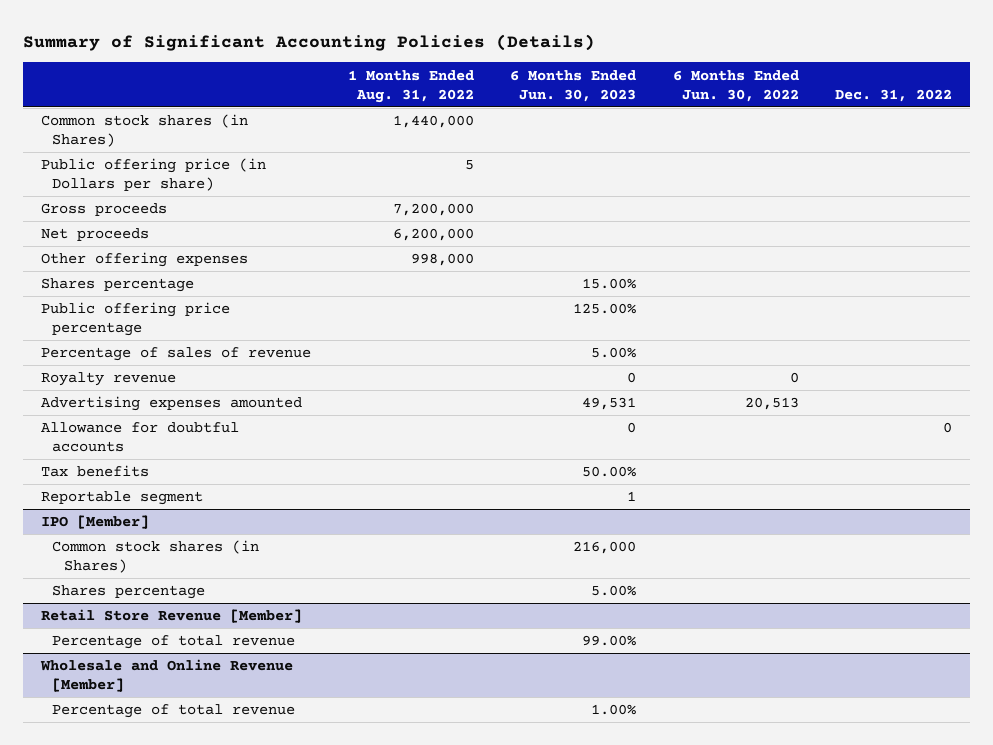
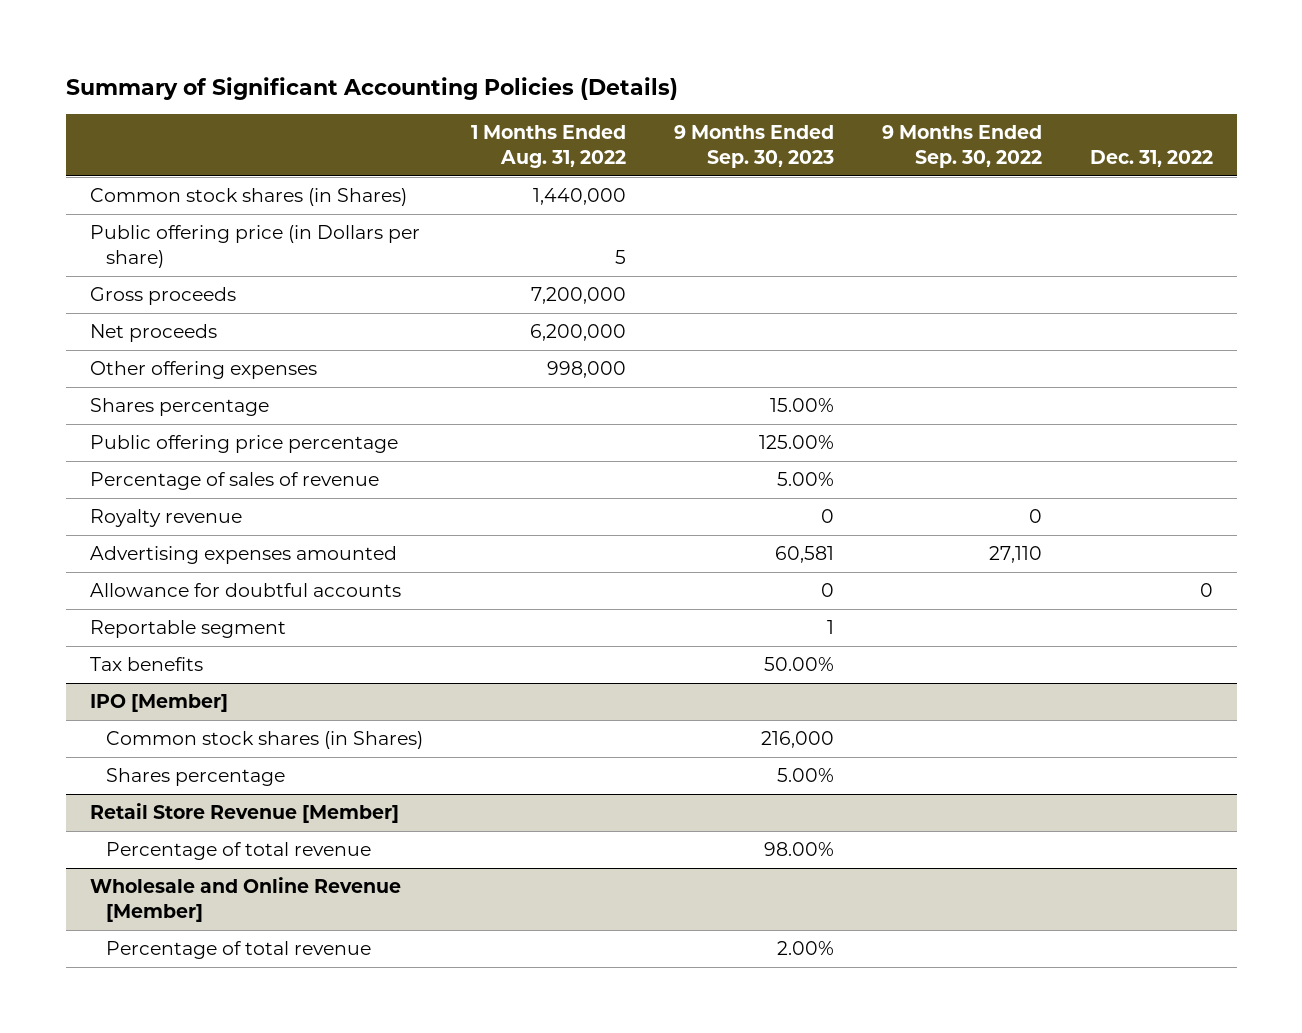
[510,69,637,102] 6 Months Ended Jun. 30, 2023 -> none
[672,69,799,102] 6 Months Ended Jun. 30, 2022 -> none
none -> [674,125,835,169] 9 Months Ended Sep. 30, 2023
none -> [882,125,1043,169] 9 Months Ended Sep. 30, 2022
[41,465,150,478] Tax benefits -> [89,657,203,672] Tax benefits

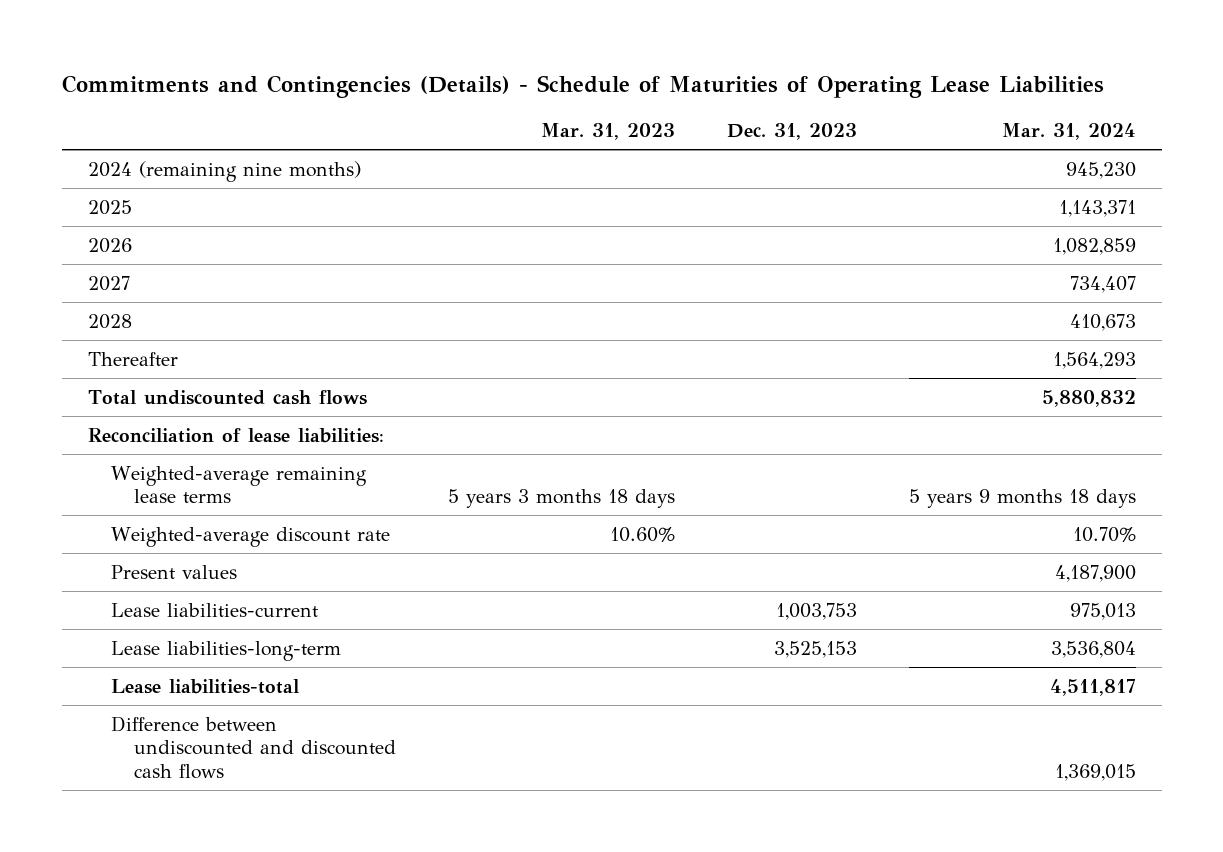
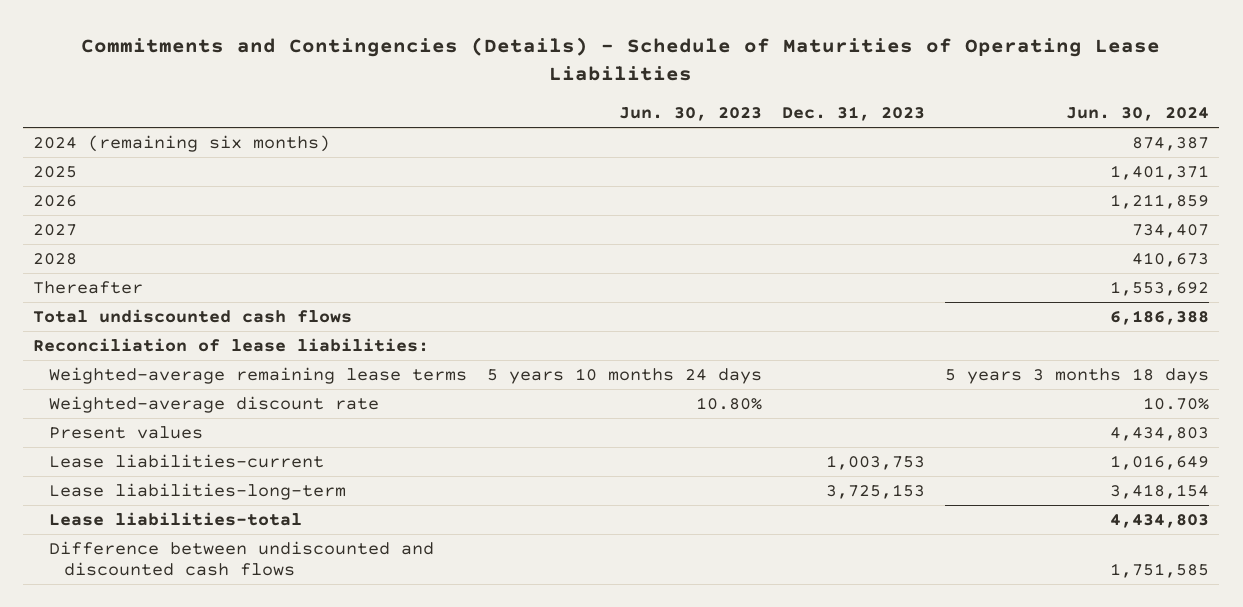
[540,123,675,141] Mar. 31, 2023 -> none
[1001,123,1136,141] Mar. 31, 2024 -> none
none -> [619,107,763,122] Jun. 30, 2023
none -> [1066,107,1210,122] Jun. 30, 2024
[87,160,361,182] 2024 (remaining nine months) -> [33,134,331,152] 2024 (remaining six months)
[773,640,857,658] 3,525,153 -> [826,483,926,499] 3,725,153

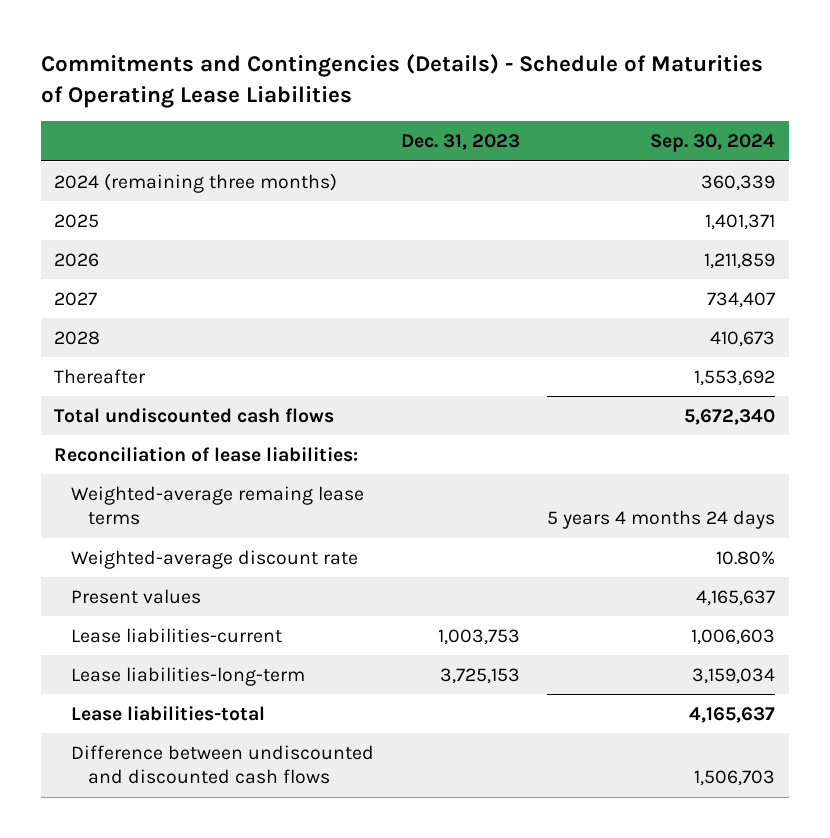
[619,107,763,122] Jun. 30, 2023 -> none
[1066,107,1210,122] Jun. 30, 2024 -> none
none -> [650,134,776,153] Sep. 30, 2024
[33,134,331,152] 2024 (remaining six months) -> [54,172,338,193] 2024 (remaining three months)
[48,366,467,384] Weighted-average remaining lease terms -> [71,485,365,526] Weighted-average remaing lease terms

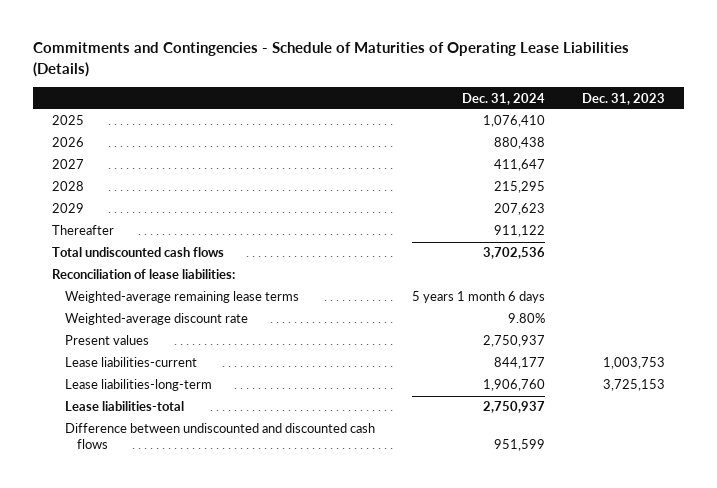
[40,54,763,108] Commitments and Contingencies (Details) - Schedule of Maturities of Operating Lease Liabilities -> [33,42,630,77] Commitments and Contingencies - Schedule of Maturities of Operating Lease Liabilities (Details)
[650,134,776,153] Sep. 30, 2024 -> none
none -> [461,92,545,105] Dec. 31, 2024
[54,172,338,193] 2024 (remaining three months) -> none
none -> [51,203,84,214] 2029
[71,485,365,526] Weighted-average remaing lease terms -> [64,291,299,304] Weighted-average remaining lease terms

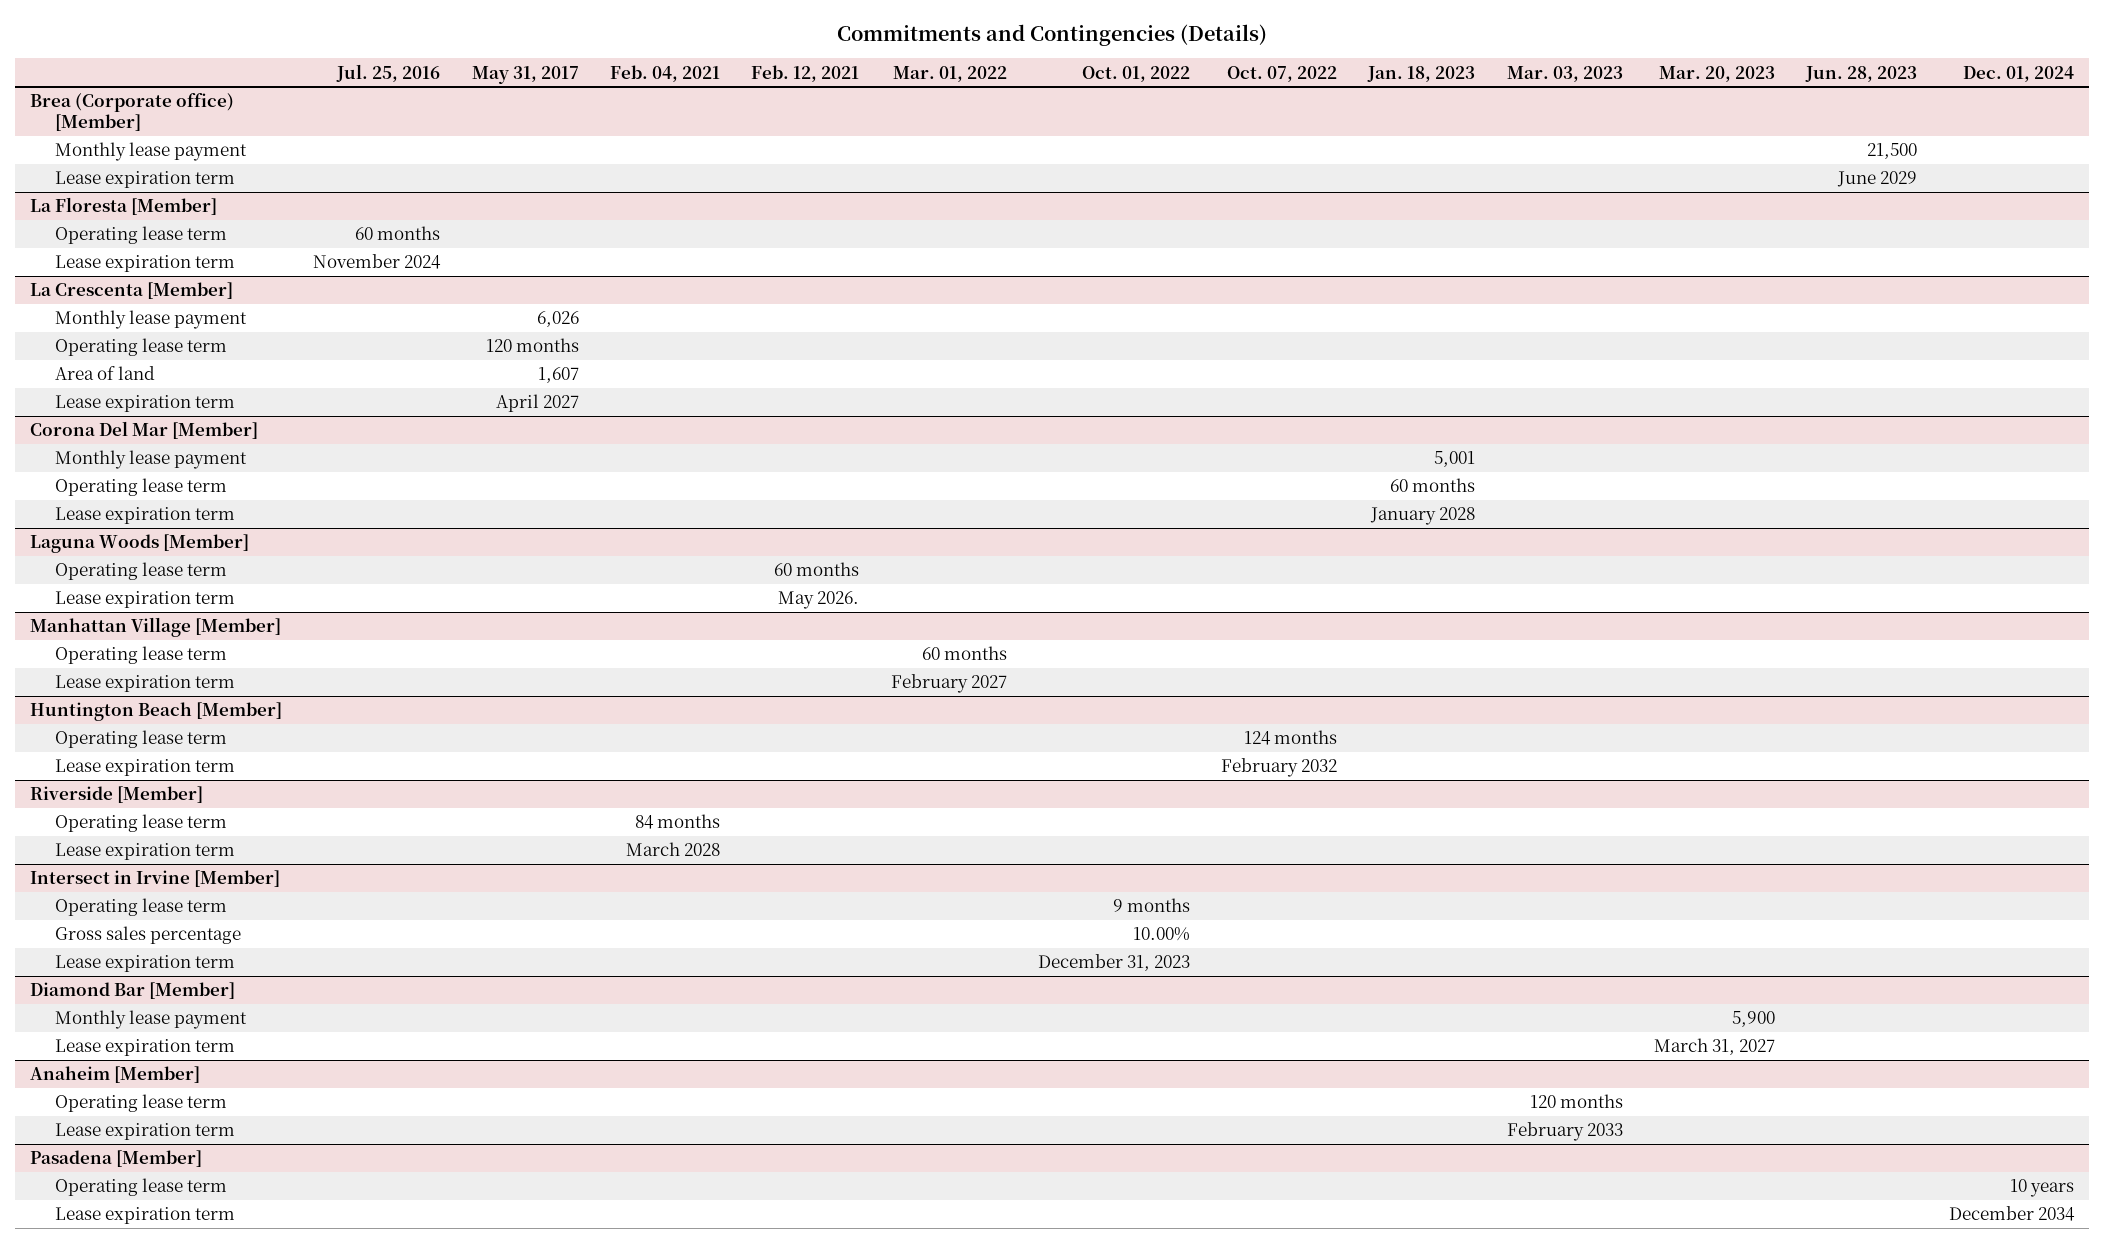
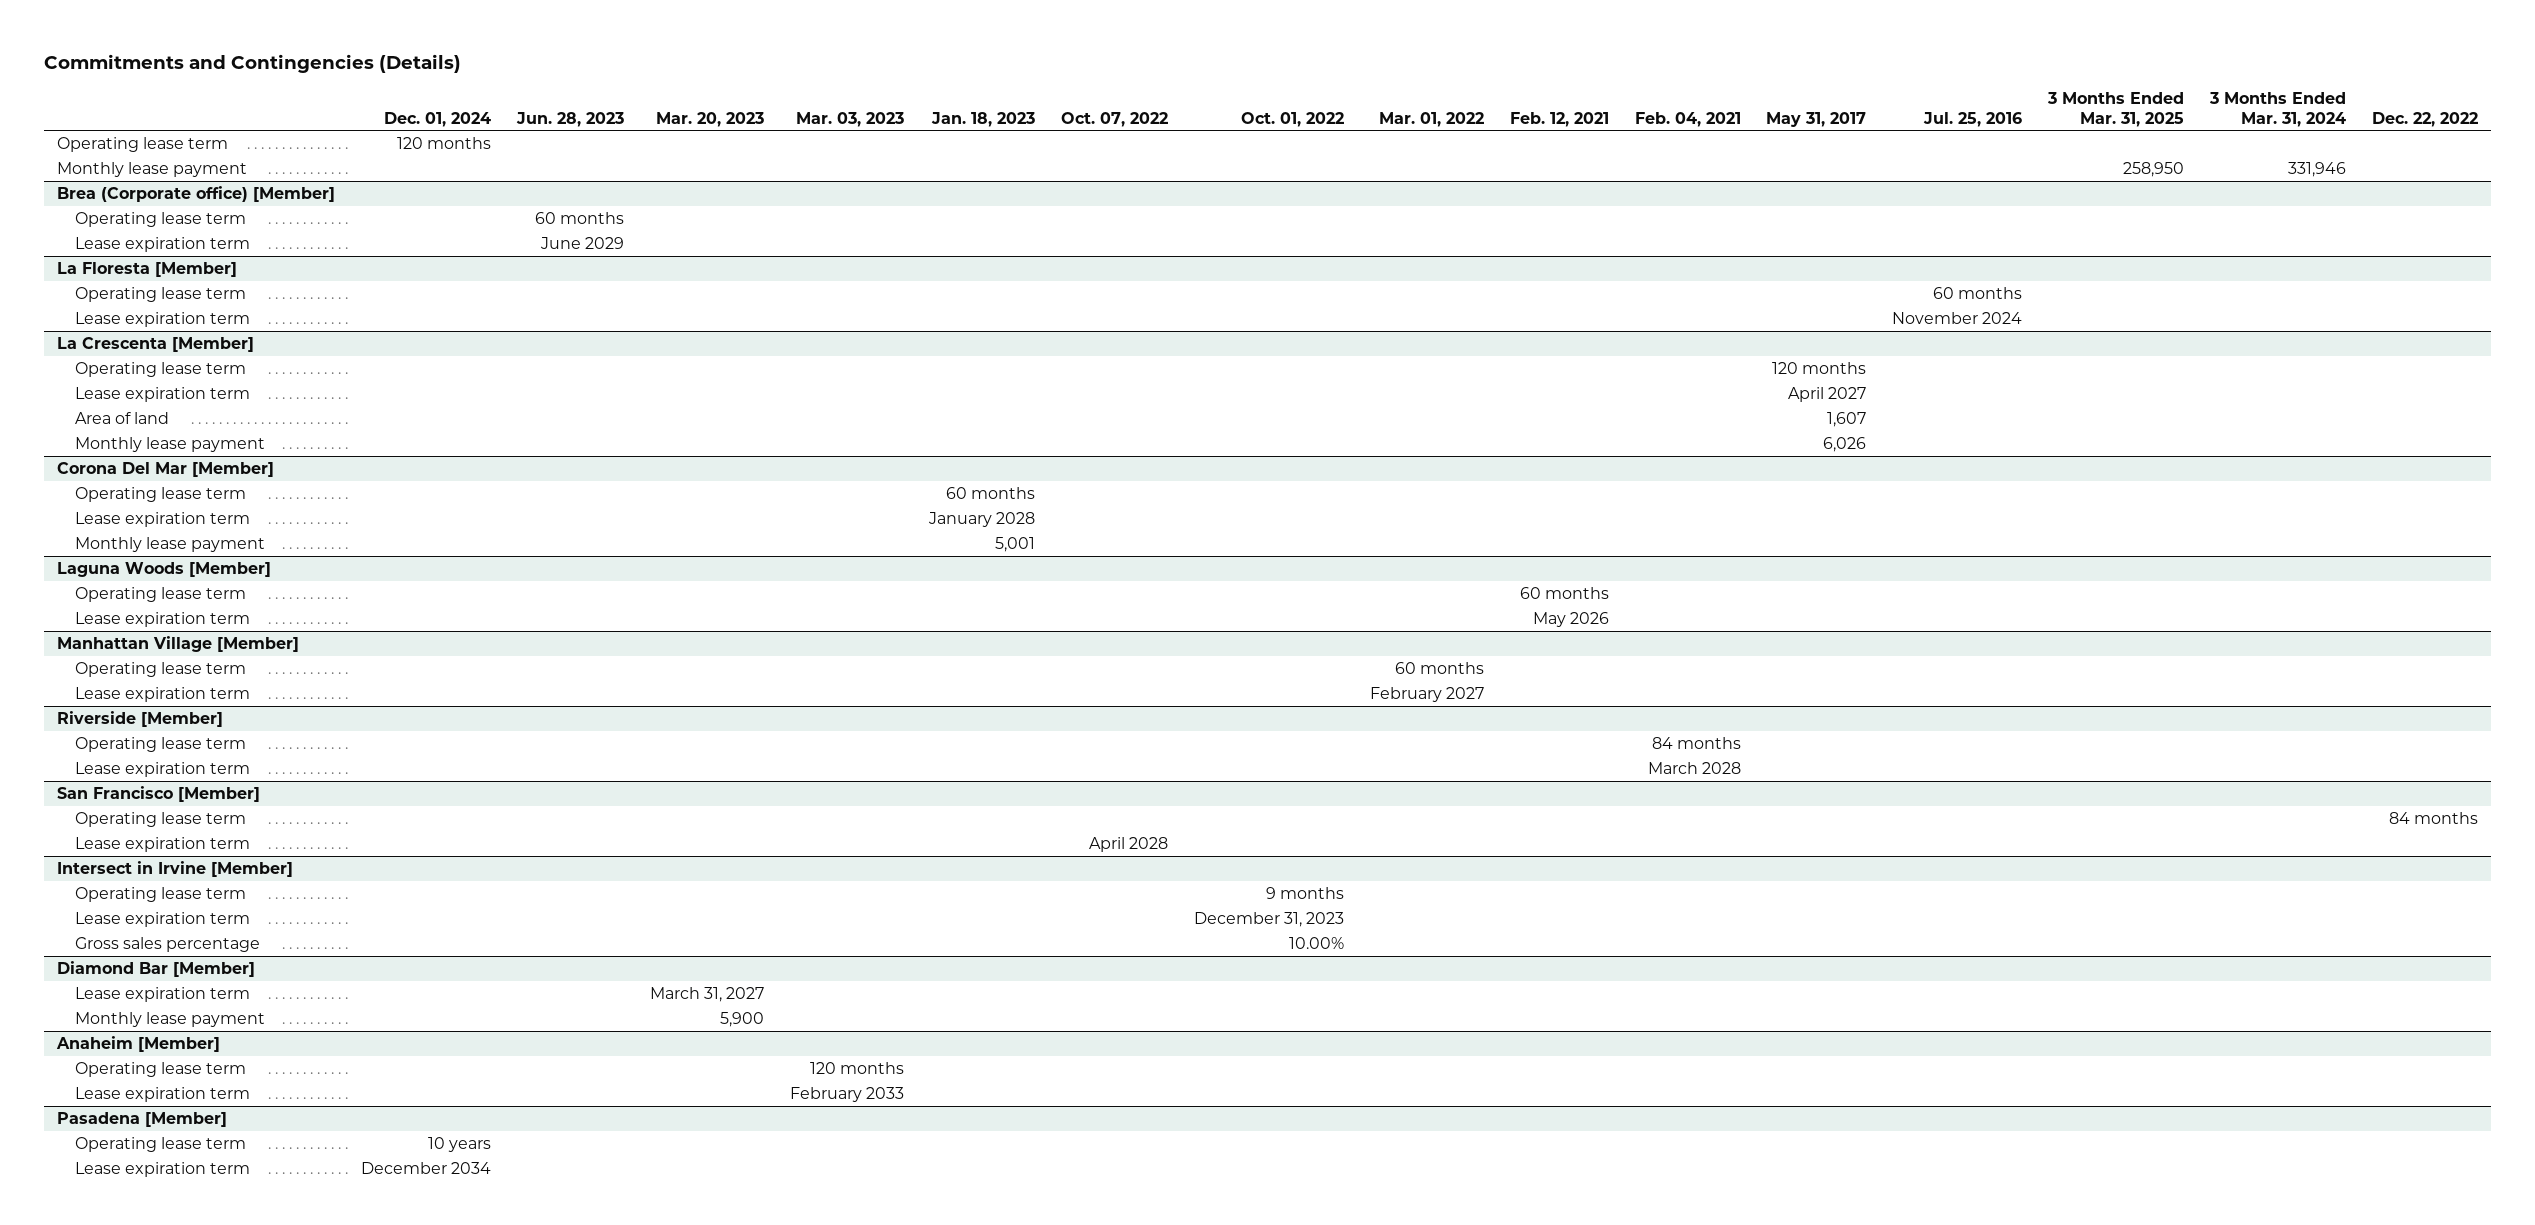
none -> [2047,91,2185,127] 3 Months Ended Mar. 31, 2025
none -> [2209,91,2347,127] 3 Months Ended Mar. 31, 2024
none -> [2371,111,2478,127] Dec. 22, 2022
none -> [57,137,229,153] Operating lease term
none -> [57,162,248,178] Monthly lease payment
[55,142,248,162] Monthly lease payment -> none
none -> [74,212,246,228] Operating lease term
[55,366,156,381] Area of land -> [74,412,169,425] Area of land
[55,310,248,330] Monthly lease payment -> [74,437,265,453] Monthly lease payment
[55,450,248,470] Monthly lease payment -> [74,537,265,553] Monthly lease payment
[778,591,860,610] May 2026. -> [1532,612,1609,628] May 2026
[30,702,283,722] Huntington Beach [Member] -> none
[55,730,228,749] Operating lease term -> none
[55,759,236,777] Lease expiration term -> none
none -> [57,786,261,803] San Francisco [Member]
none -> [74,812,246,828] Operating lease term
none -> [74,837,250,853] Lease expiration term
[55,926,242,945] Gross sales percentage -> [74,937,260,953] Gross sales percentage
[55,1010,248,1030] Monthly lease payment -> [74,1012,265,1028] Monthly lease payment

